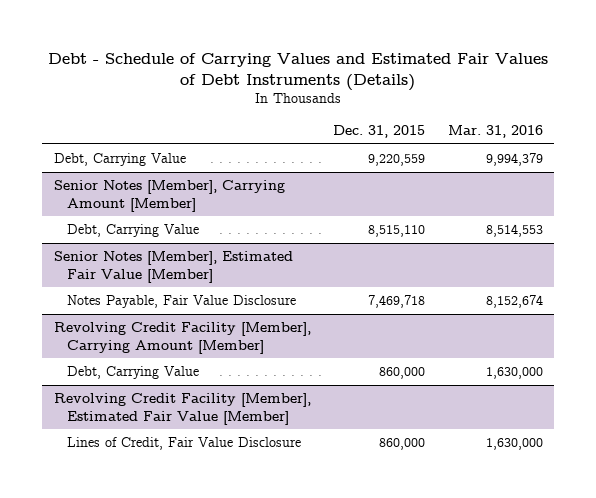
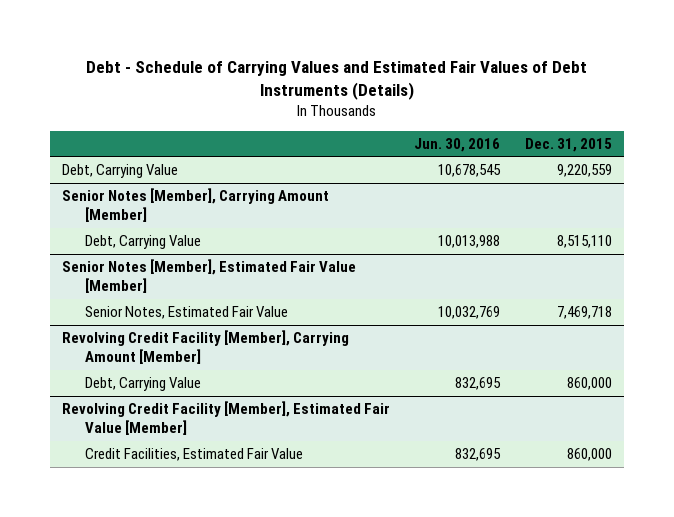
[447,125,543,139] Mar. 31, 2016 -> none
none -> [414,137,501,152] Jun. 30, 2016
[66,295,296,309] Notes Payable, Fair Value Disclosure -> [84,306,288,320] Senior Notes, Estimated Fair Value
[66,437,301,451] Lines of Credit, Fair Value Disclosure -> [84,448,303,462] Credit Facilities, Estimated Fair Value

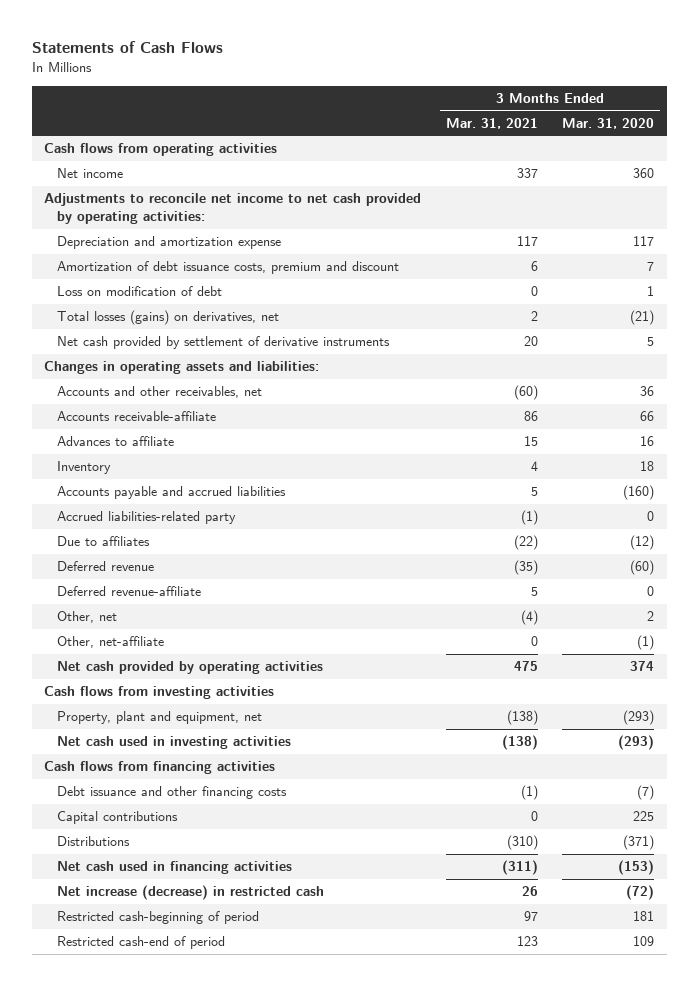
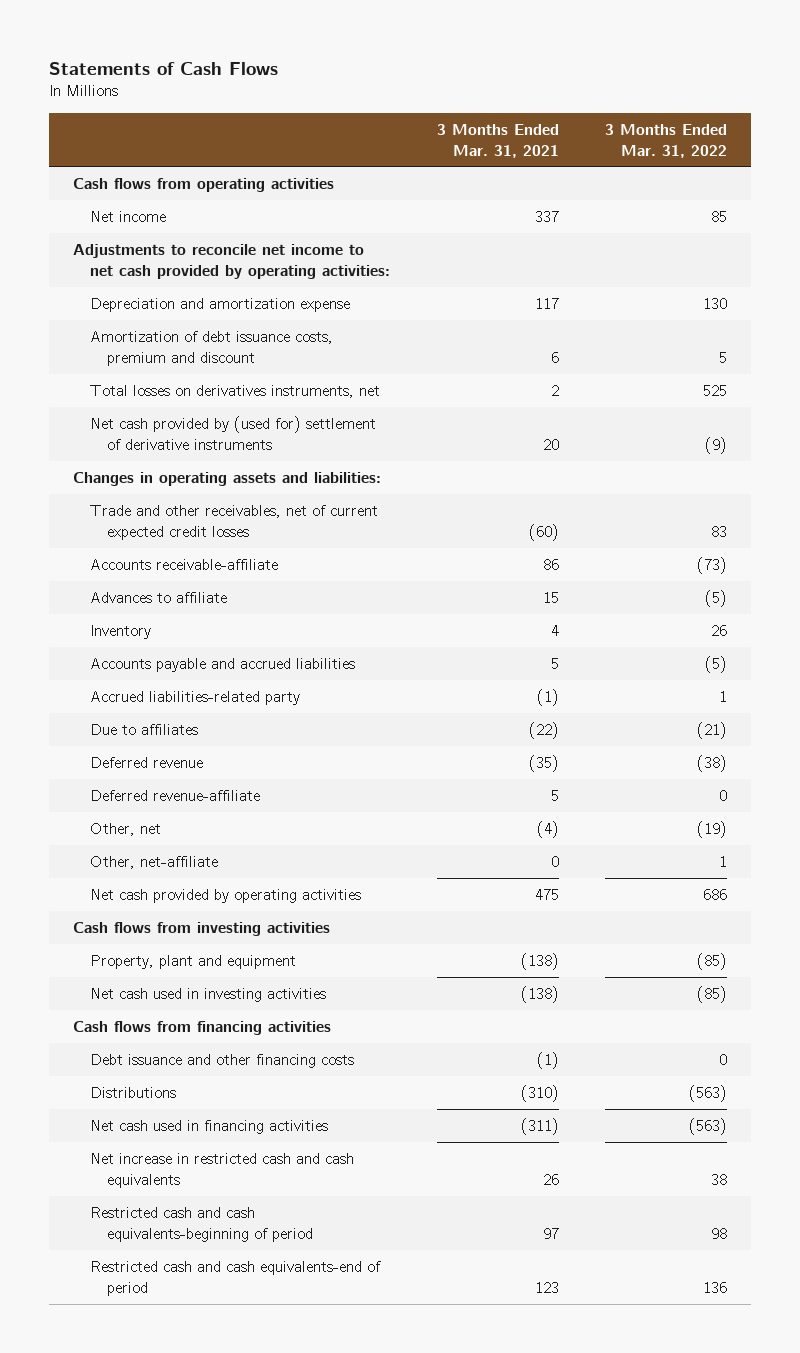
[562,117,655,129] Mar. 31, 2020 -> none
none -> [605,123,728,158] 3 Months Ended Mar. 31, 2022
[57,286,223,297] Loss on modification of debt -> none
[57,310,280,326] Total losses (gains) on derivatives, net -> [90,385,381,399] Total losses on derivatives instruments, net
[57,336,391,350] Net cash provided by settlement of derivative instruments -> [90,416,377,450] Net cash provided by (used for) settlement of derivative instruments
[57,386,263,399] Accounts and other receivables, net -> [90,505,379,540] Trade and other receivables, net of current expected credit losses
[57,711,263,725] Property, plant and equipment, net -> [90,955,297,970] Property, plant and equipment
[57,811,179,825] Capital contributions -> none
[57,885,325,901] Net increase (decrease) in restricted cash -> [90,1153,355,1188] Net increase in restricted cash and cash equivalents
[57,911,260,925] Restricted cash-beginning of period -> [90,1207,314,1242] Restricted cash and cash equivalents-beginning of period
[57,936,226,950] Restricted cash-end of period -> [90,1261,382,1296] Restricted cash and cash equivalents-end of period

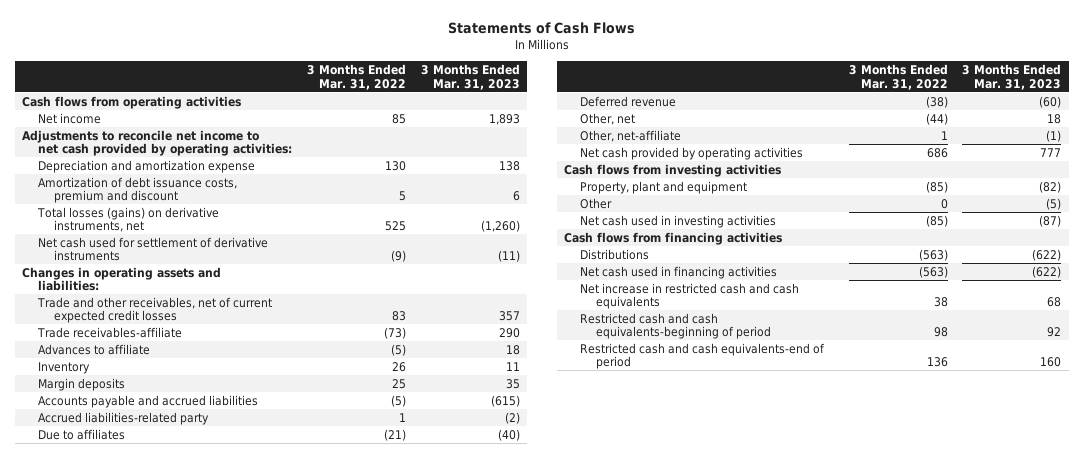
[436,123,559,158] 3 Months Ended Mar. 31, 2021 -> none
none -> [420,63,520,90] 3 Months Ended Mar. 31, 2023
[90,385,381,399] Total losses on derivatives instruments, net -> [37,206,220,233] Total losses (gains) on derivative instruments, net
[90,416,377,450] Net cash provided by (used for) settlement of derivative instruments -> [38,236,269,262] Net cash used for settlement of derivative instruments
[90,559,279,571] Accounts receivable-affiliate -> [37,326,183,338] Trade receivables-affiliate
none -> [38,377,126,391] Margin deposits
[90,790,261,802] Deferred revenue-affiliate -> none
[697,821,728,839] (19) -> [925,112,948,125] (44)
none -> [579,197,612,209] Other
[90,1054,355,1069] Debt issuance and other financing costs -> none

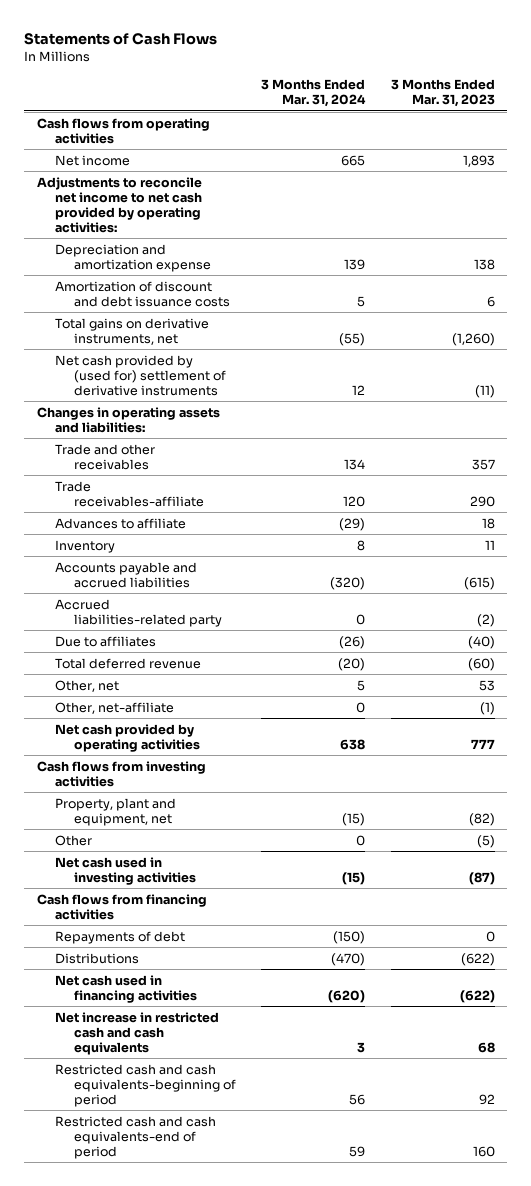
[306,63,406,90] 3 Months Ended Mar. 31, 2022 -> none
none -> [261,79,367,108] 3 Months Ended Mar. 31, 2024
[38,176,238,204] Amortization of debt issuance costs, premium and discount -> [55,280,231,307] Amortization of discount and debt issuance costs
[37,206,220,233] Total losses (gains) on derivative instruments, net -> [55,317,210,345] Total gains on derivative instruments, net
[38,236,269,262] Net cash used for settlement of derivative instruments -> [55,354,227,396] Net cash provided by (used for) settlement of derivative instruments
[37,296,273,324] Trade and other receivables, net of current expected credit losses -> [55,443,156,470] Trade and other receivables
[38,377,126,391] Margin deposits -> none
[579,95,676,107] Deferred revenue -> [55,657,202,669] Total deferred revenue
[1047,113,1062,124] 18 -> [478,679,495,691] 53
[579,180,747,194] Property, plant and equipment -> [55,797,177,826] Property, plant and equipment, net
none -> [55,930,186,944] Repayments of debt

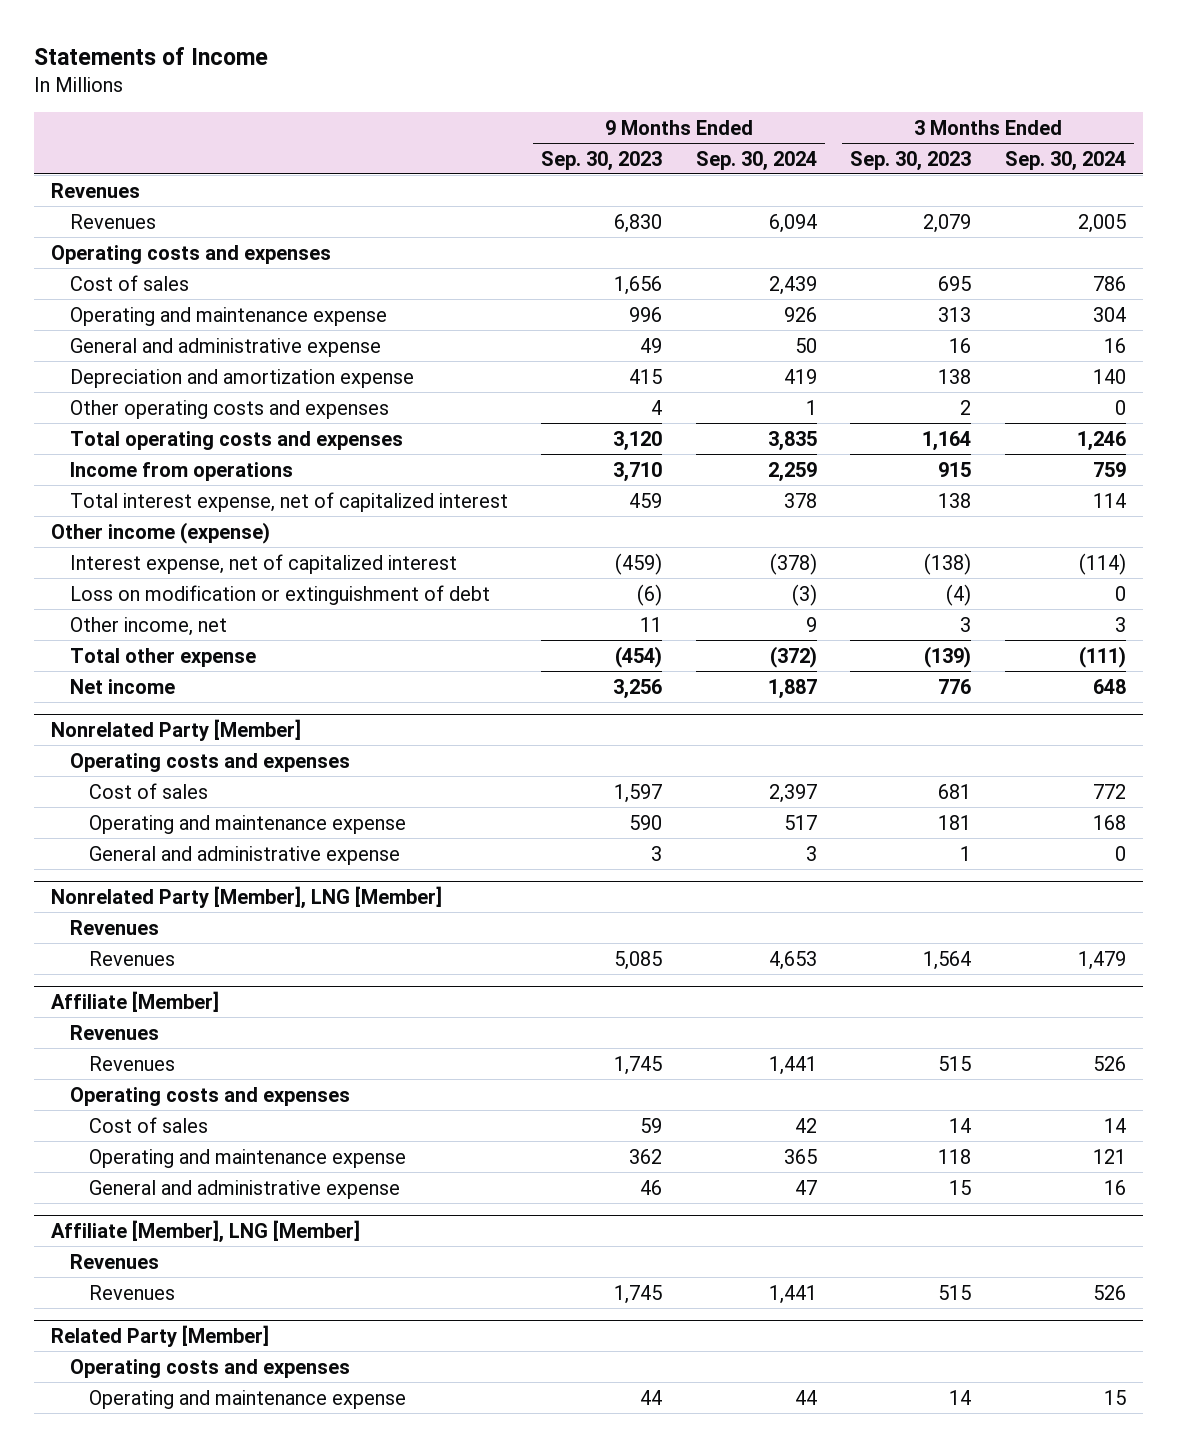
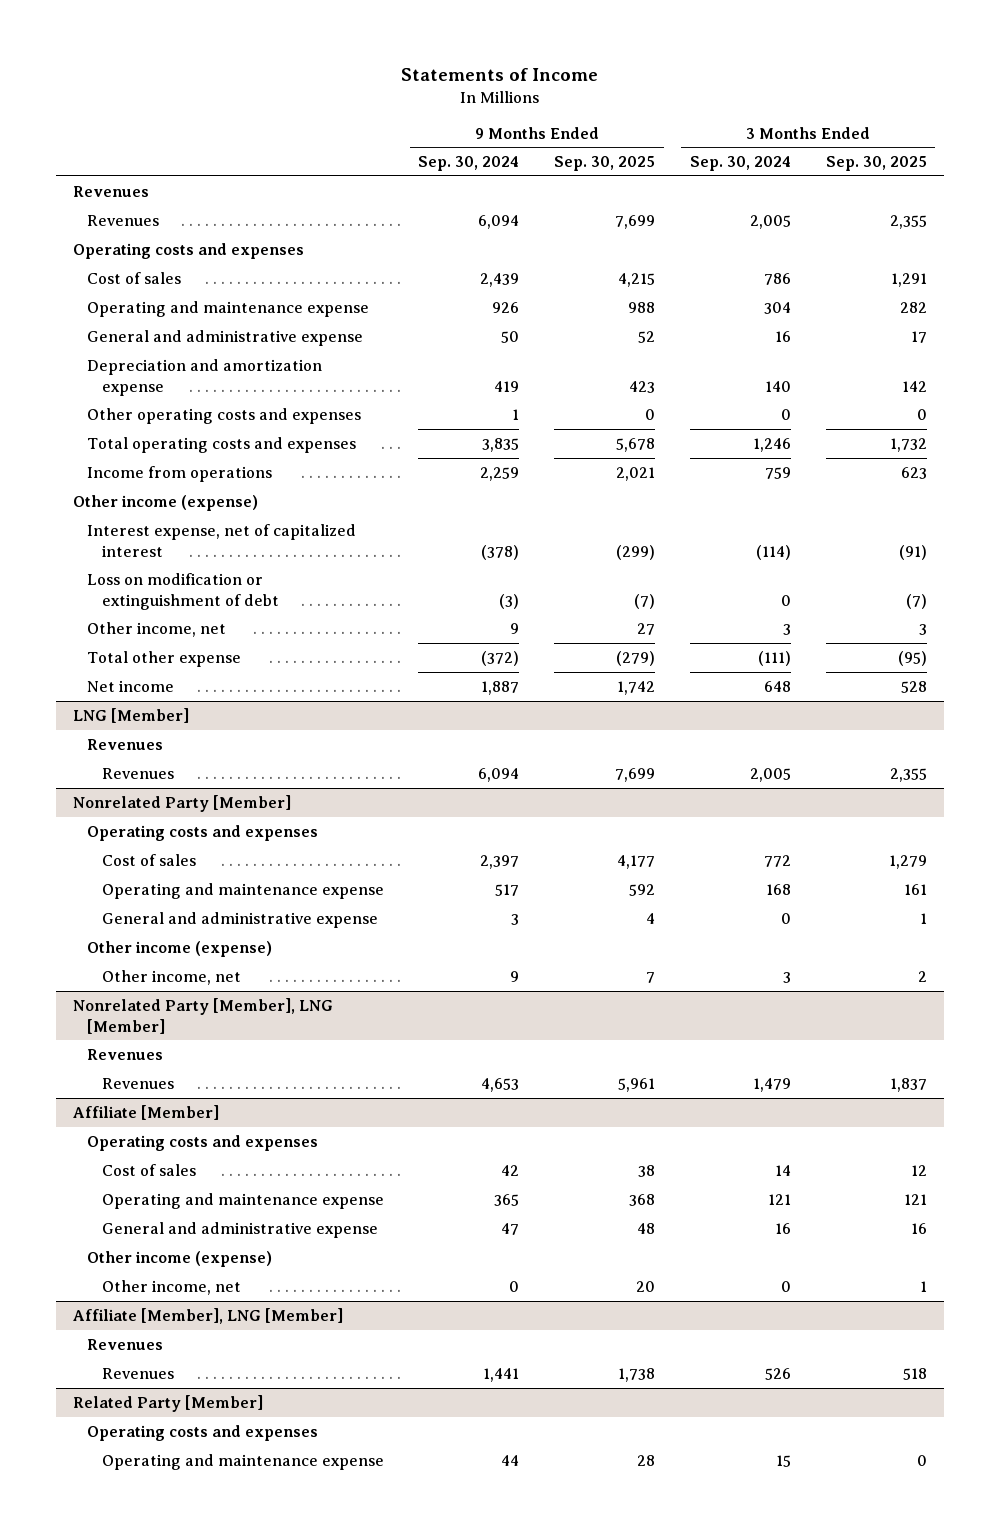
[541,150,663,171] Sep. 30, 2023 -> none
[850,150,972,171] Sep. 30, 2023 -> none
none -> [554,156,656,172] Sep. 30, 2025
none -> [825,156,927,172] Sep. 30, 2025
[69,491,508,512] Total interest expense, net of capitalized interest -> none
none -> [73,707,190,723] LNG [Member]
none -> [87,738,164,750] Revenues
none -> [101,767,174,779] Revenues
none -> [87,940,273,957] Other income (expense)
none -> [101,969,241,985] Other income, net
[69,1024,159,1040] Revenues -> none
[88,1055,175,1071] Revenues -> none
none -> [87,1250,273,1267] Other income (expense)
none -> [101,1279,241,1295] Other income, net

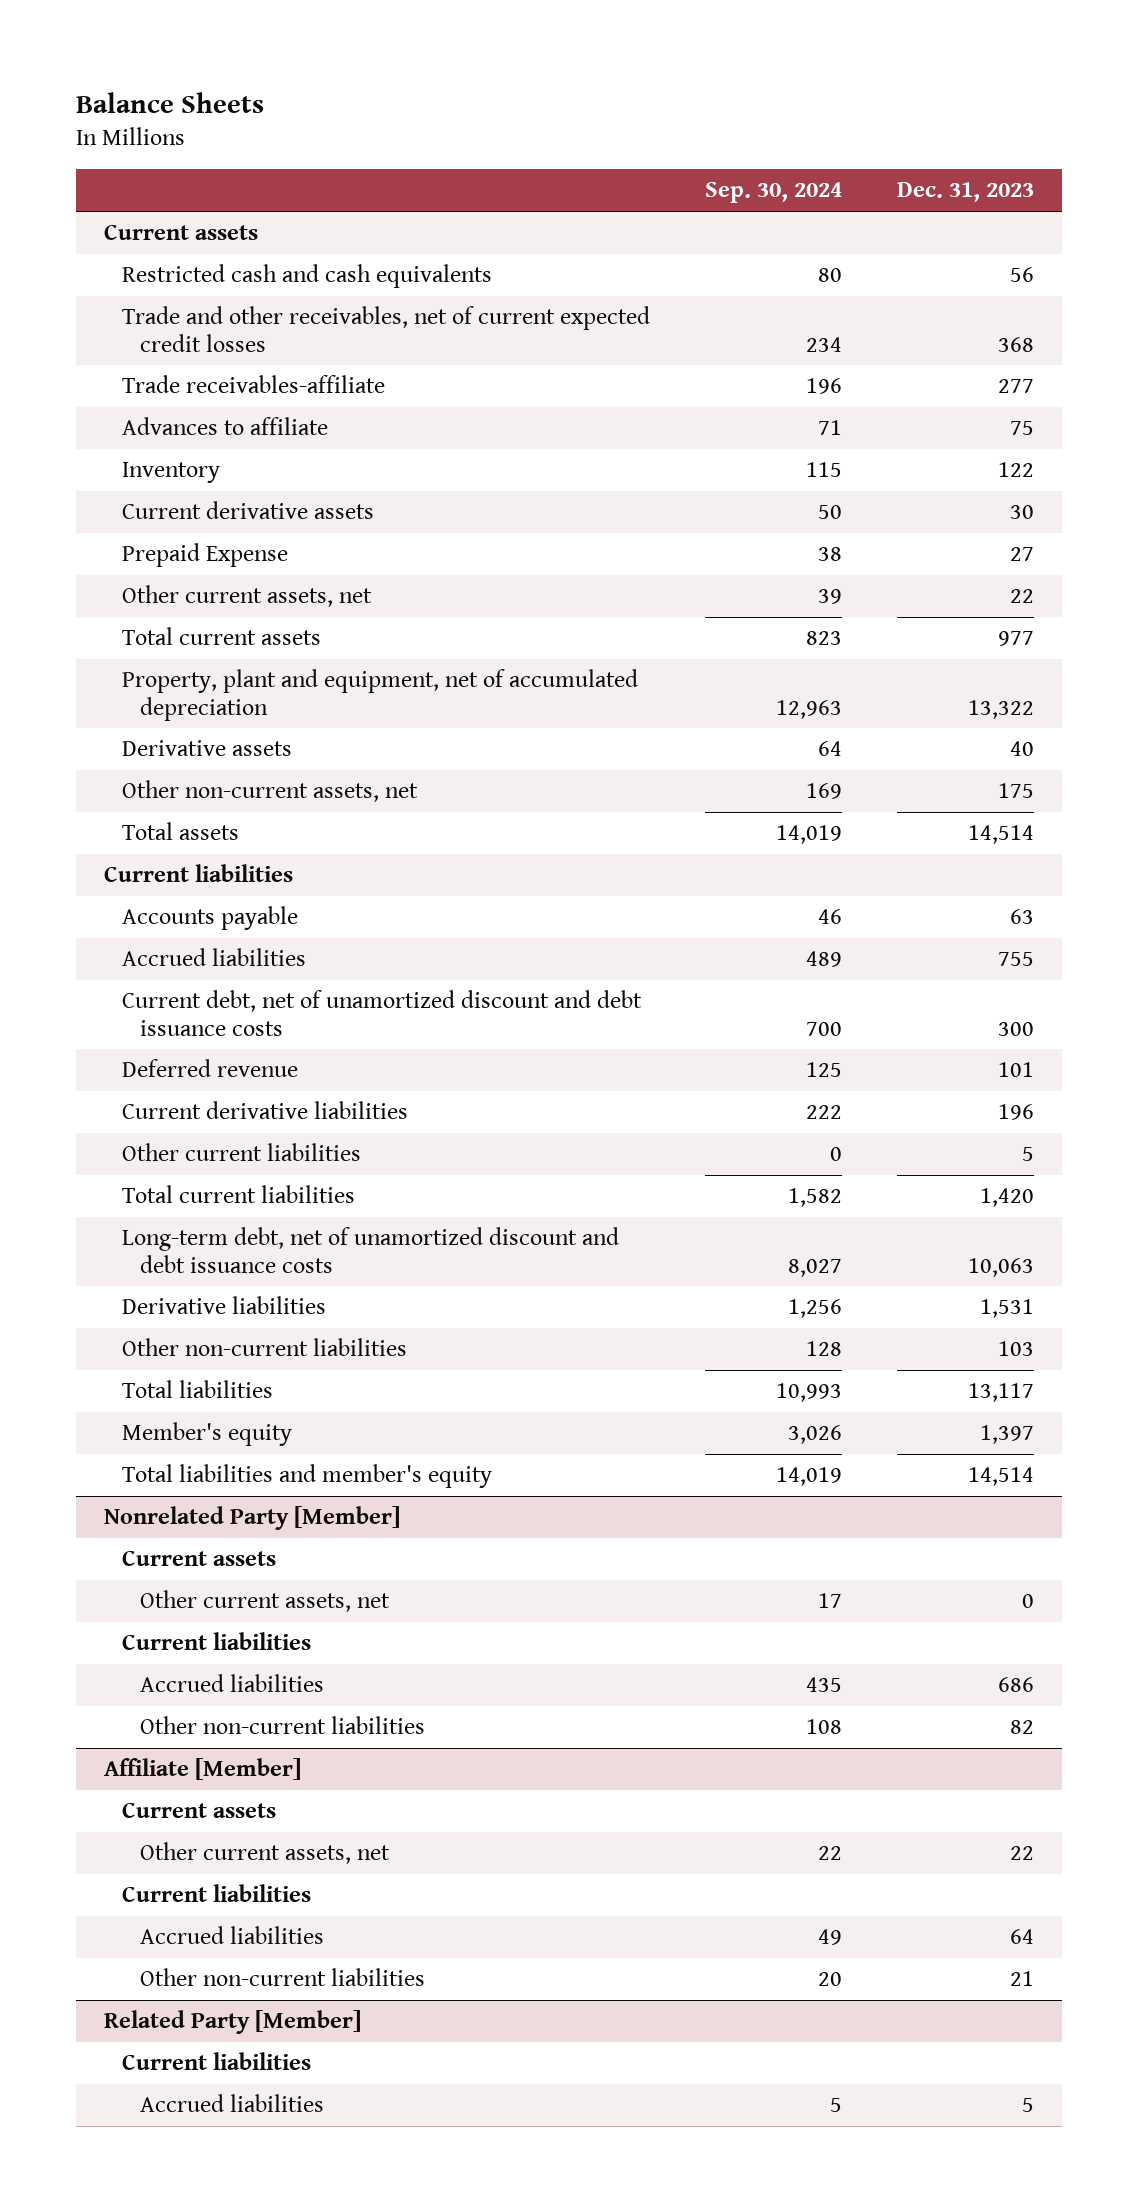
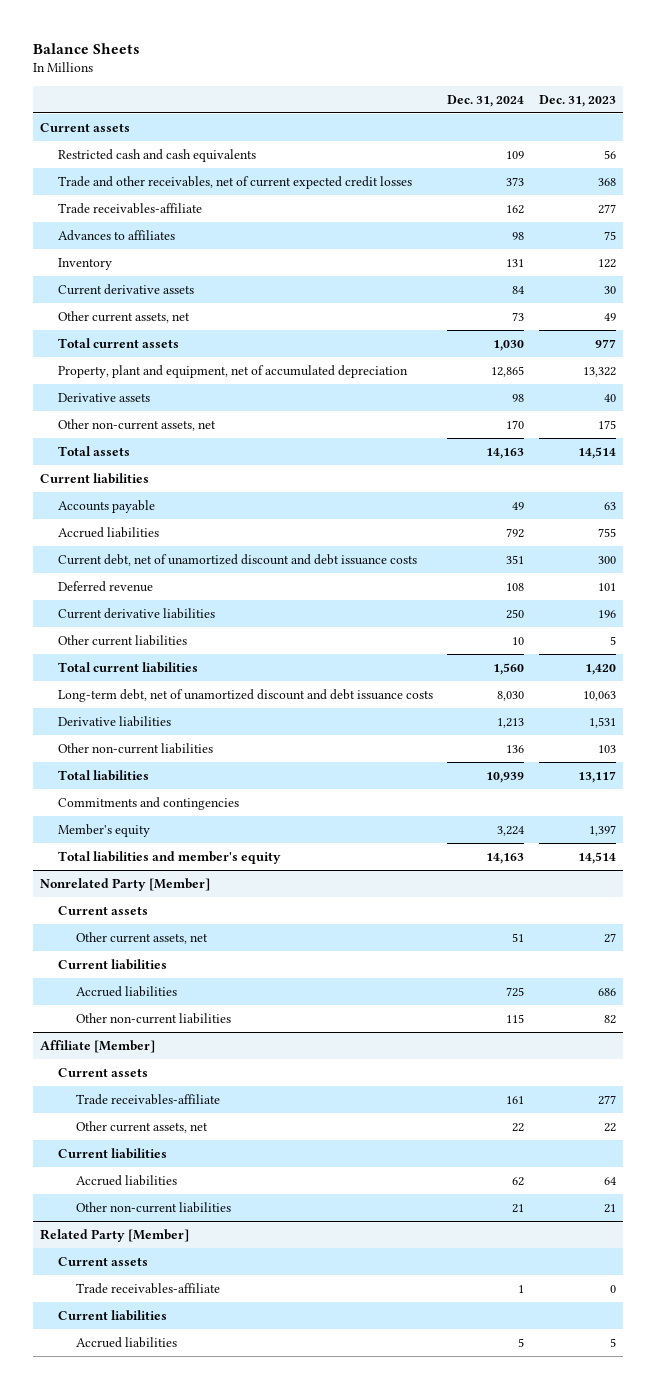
[705,182,843,204] Sep. 30, 2024 -> none
none -> [447,94,525,107] Dec. 31, 2024
[121,417,328,436] Advances to affiliate -> [57,230,175,242] Advances to affiliates
[121,543,288,568] Prepaid Expense -> none
[1010,589,1035,604] 22 -> [604,313,617,322] 49
none -> [57,797,239,811] Commitments and contingencies
[1022,1594,1035,1609] 0 -> [604,933,617,944] 27
none -> [75,1094,220,1106] Trade receivables-affiliate
none -> [57,1257,148,1267] Current assets
none -> [75,1283,220,1295] Trade receivables-affiliate

